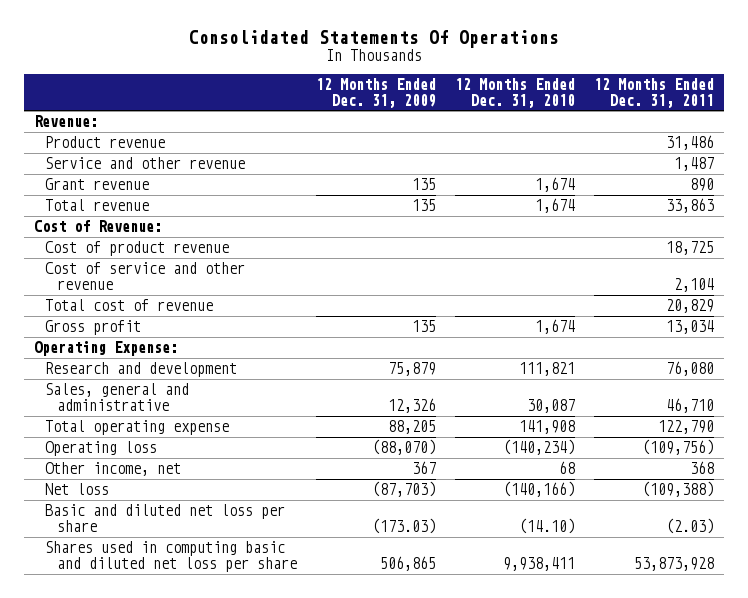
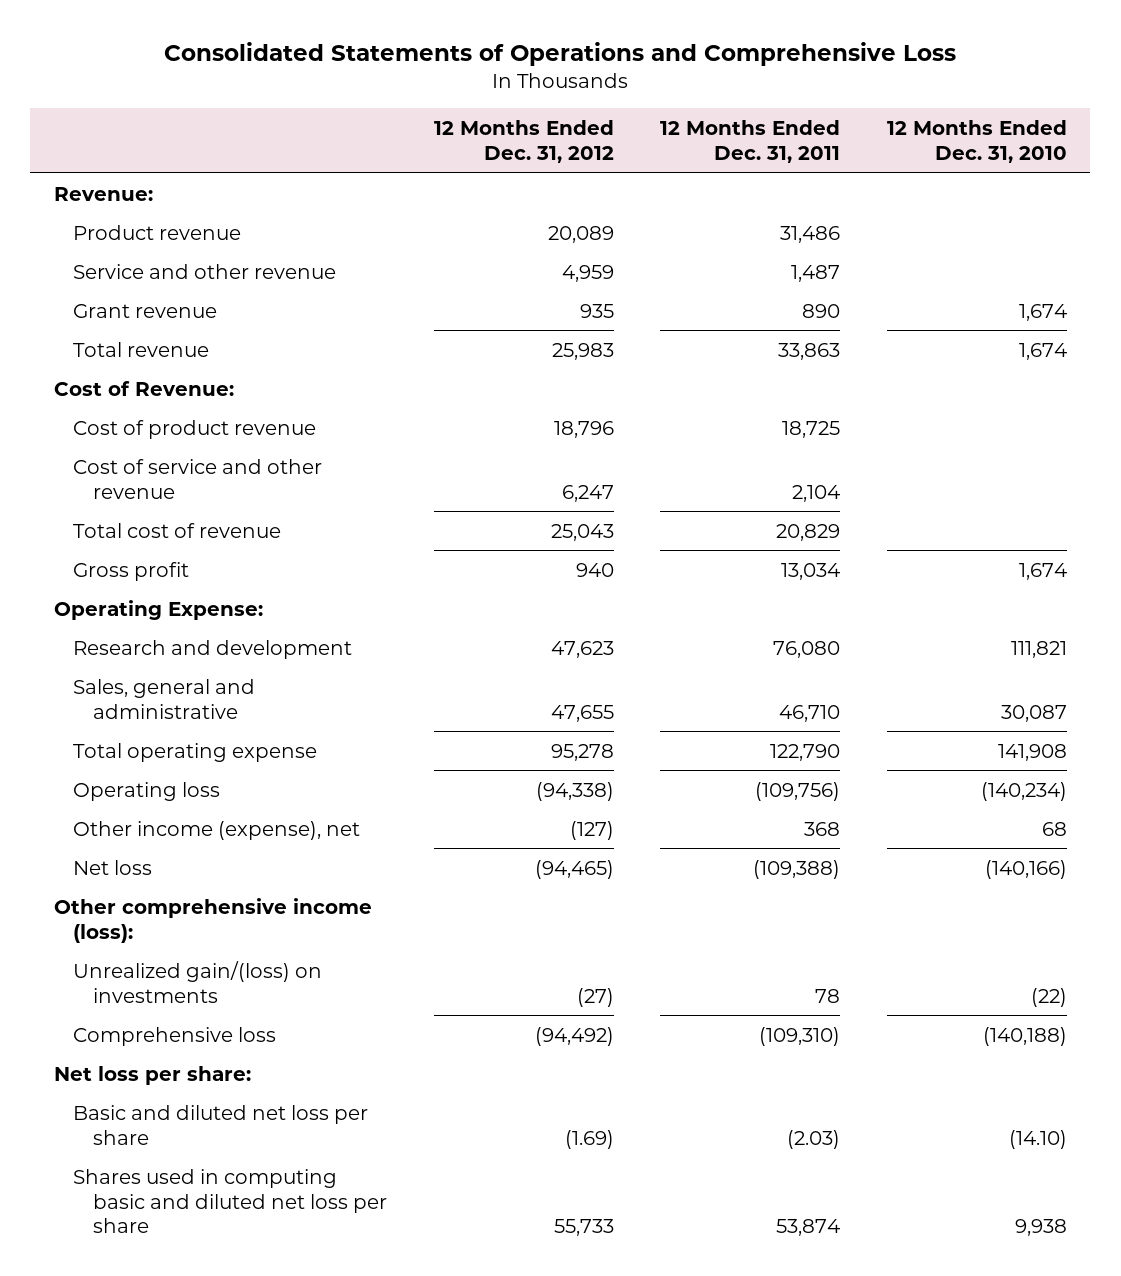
[188,29,559,48] Consolidated Statements Of Operations -> [164,42,957,67] Consolidated Statements of Operations and Comprehensive Loss
[315,78,436,108] 12 Months Ended Dec. 31, 2009 -> none
none -> [433,119,614,163] 12 Months Ended Dec. 31, 2012
[45,462,182,477] Other income, net -> [73,820,361,840] Other income (expense), net
none -> [53,897,372,943] Other comprehensive income (loss):
none -> [73,960,323,1003] Unrealized gain/(loss) on investments
none -> [73,1026,277,1046] Comprehensive loss
none -> [53,1065,251,1085] Net loss per share:
[502,557,575,572] 9,938,411 -> [1015,1219,1068,1237] 9,938
[634,557,715,572] 53,873,928 -> [776,1219,841,1237] 53,874

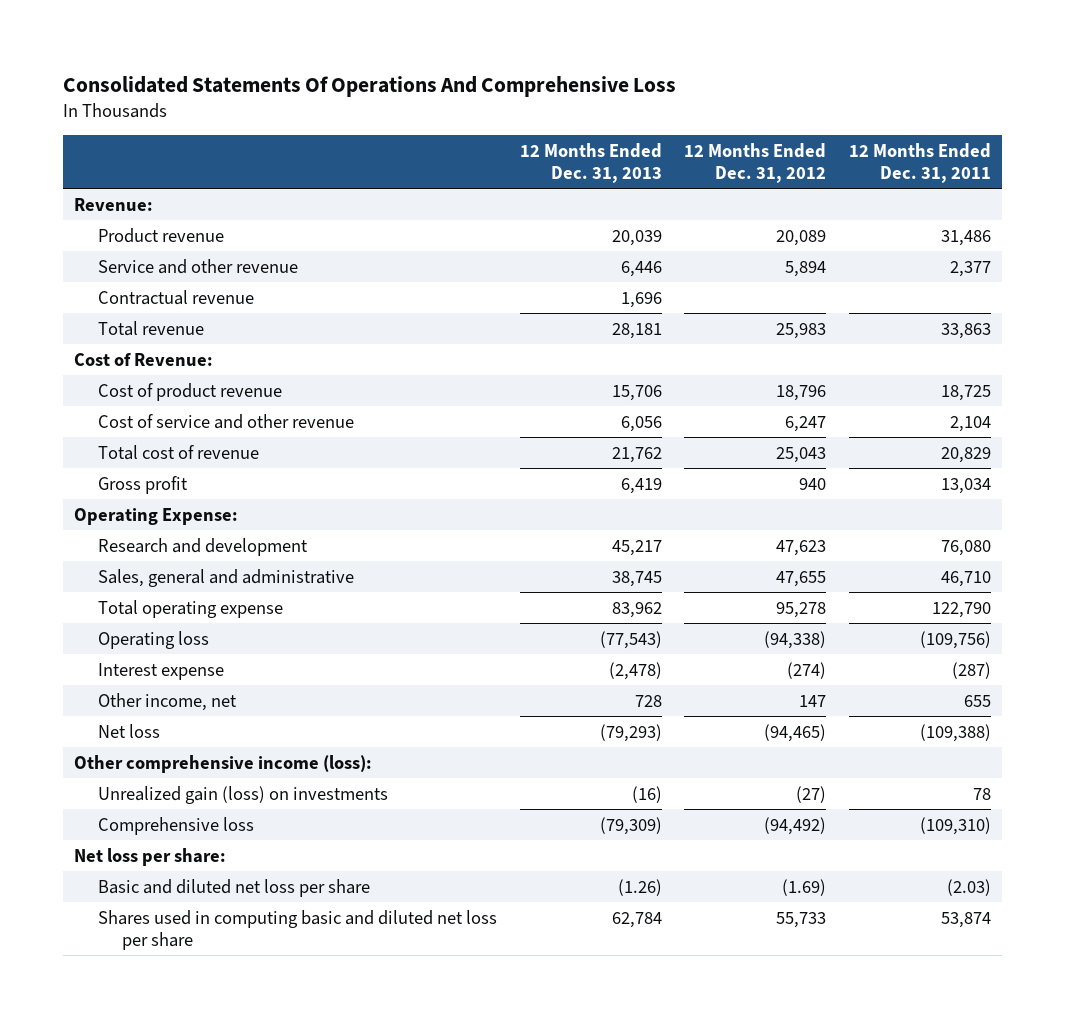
[164,42,957,67] Consolidated Statements of Operations and Comprehensive Loss -> [62,75,676,97] Consolidated Statements Of Operations And Comprehensive Loss
[887,119,1068,163] 12 Months Ended Dec. 31, 2010 -> none
none -> [519,142,662,183] 12 Months Ended Dec. 31, 2013
[73,303,218,318] Grant revenue -> none
[561,264,614,282] 4,959 -> [785,260,827,277] 5,894
[791,264,841,282] 1,487 -> [949,260,991,277] 2,377
none -> [98,289,255,305] Contractual revenue
none -> [98,662,225,680] Interest expense
[73,820,361,840] Other income (expense), net -> [98,692,238,711] Other income, net
[569,820,614,840] (127) -> [799,694,827,707] 147
[804,821,841,836] 368 -> [963,694,991,707] 655
[73,960,323,1003] Unrealized gain/(loss) on investments -> [98,785,389,804] Unrealized gain (loss) on investments

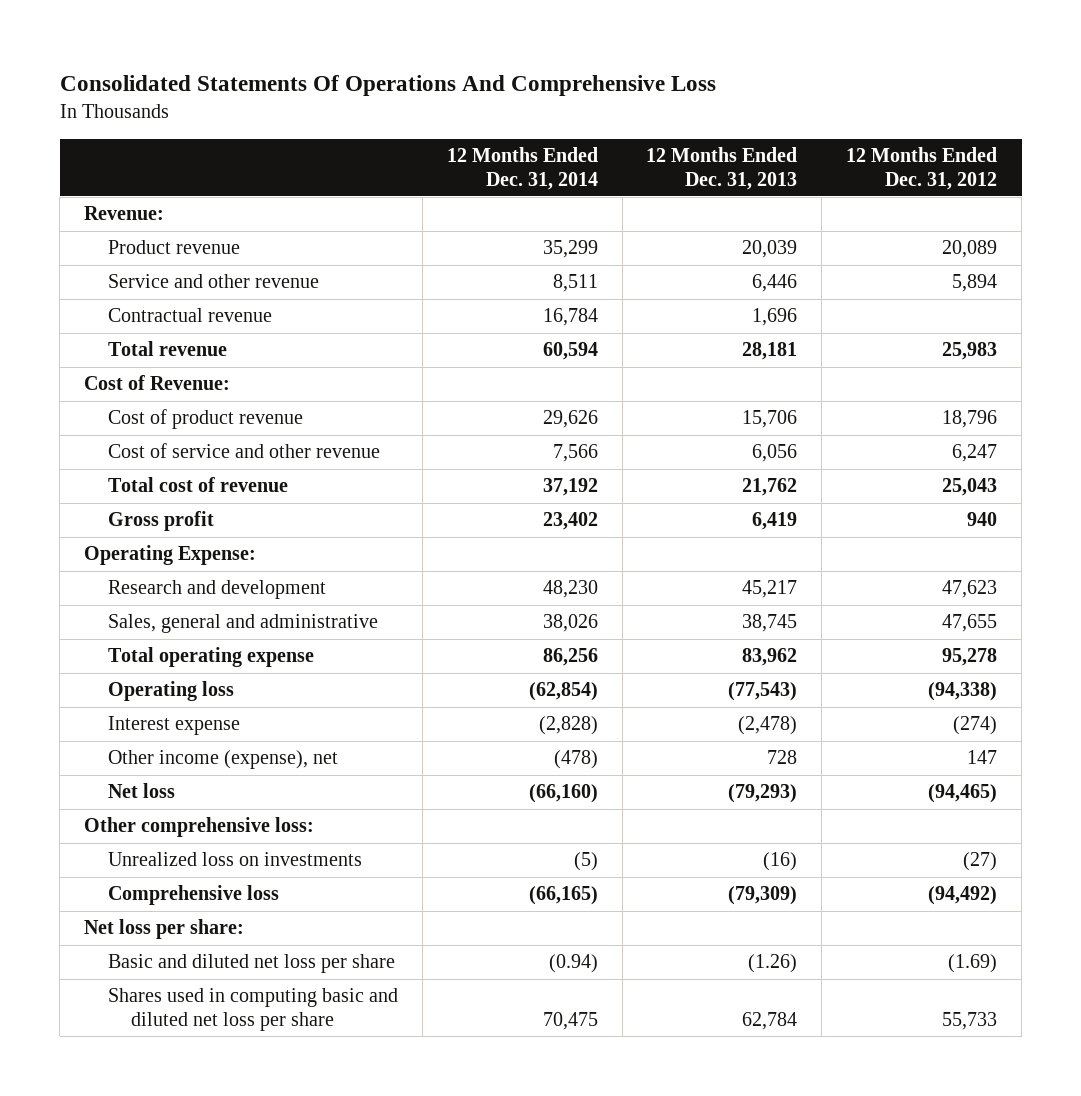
[848,142,991,183] 12 Months Ended Dec. 31, 2011 -> none
none -> [446,147,598,190] 12 Months Ended Dec. 31, 2014
[98,692,238,711] Other income, net -> [107,750,338,770] Other income (expense), net
[74,754,373,773] Other comprehensive income (loss): -> [84,817,315,838] Other comprehensive loss:
[98,785,389,804] Unrealized gain (loss) on investments -> [107,852,362,867] Unrealized loss on investments

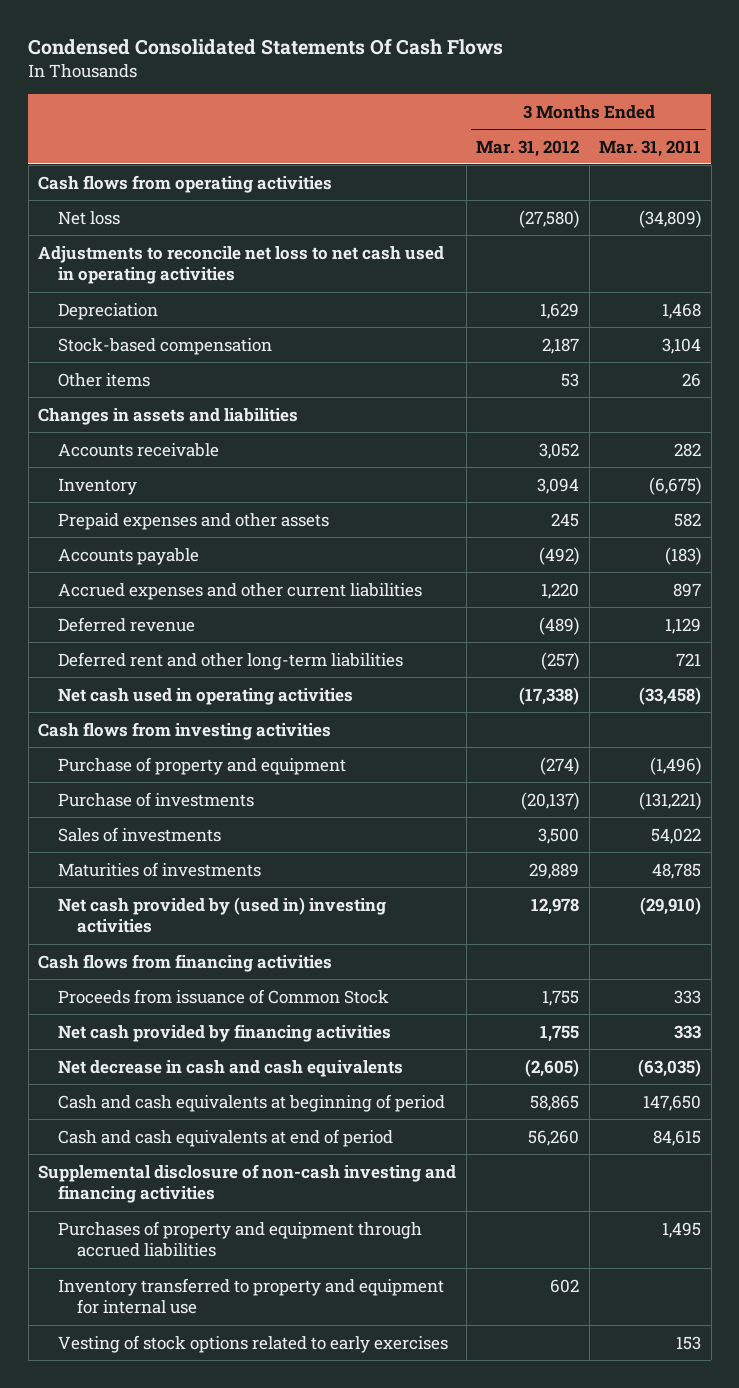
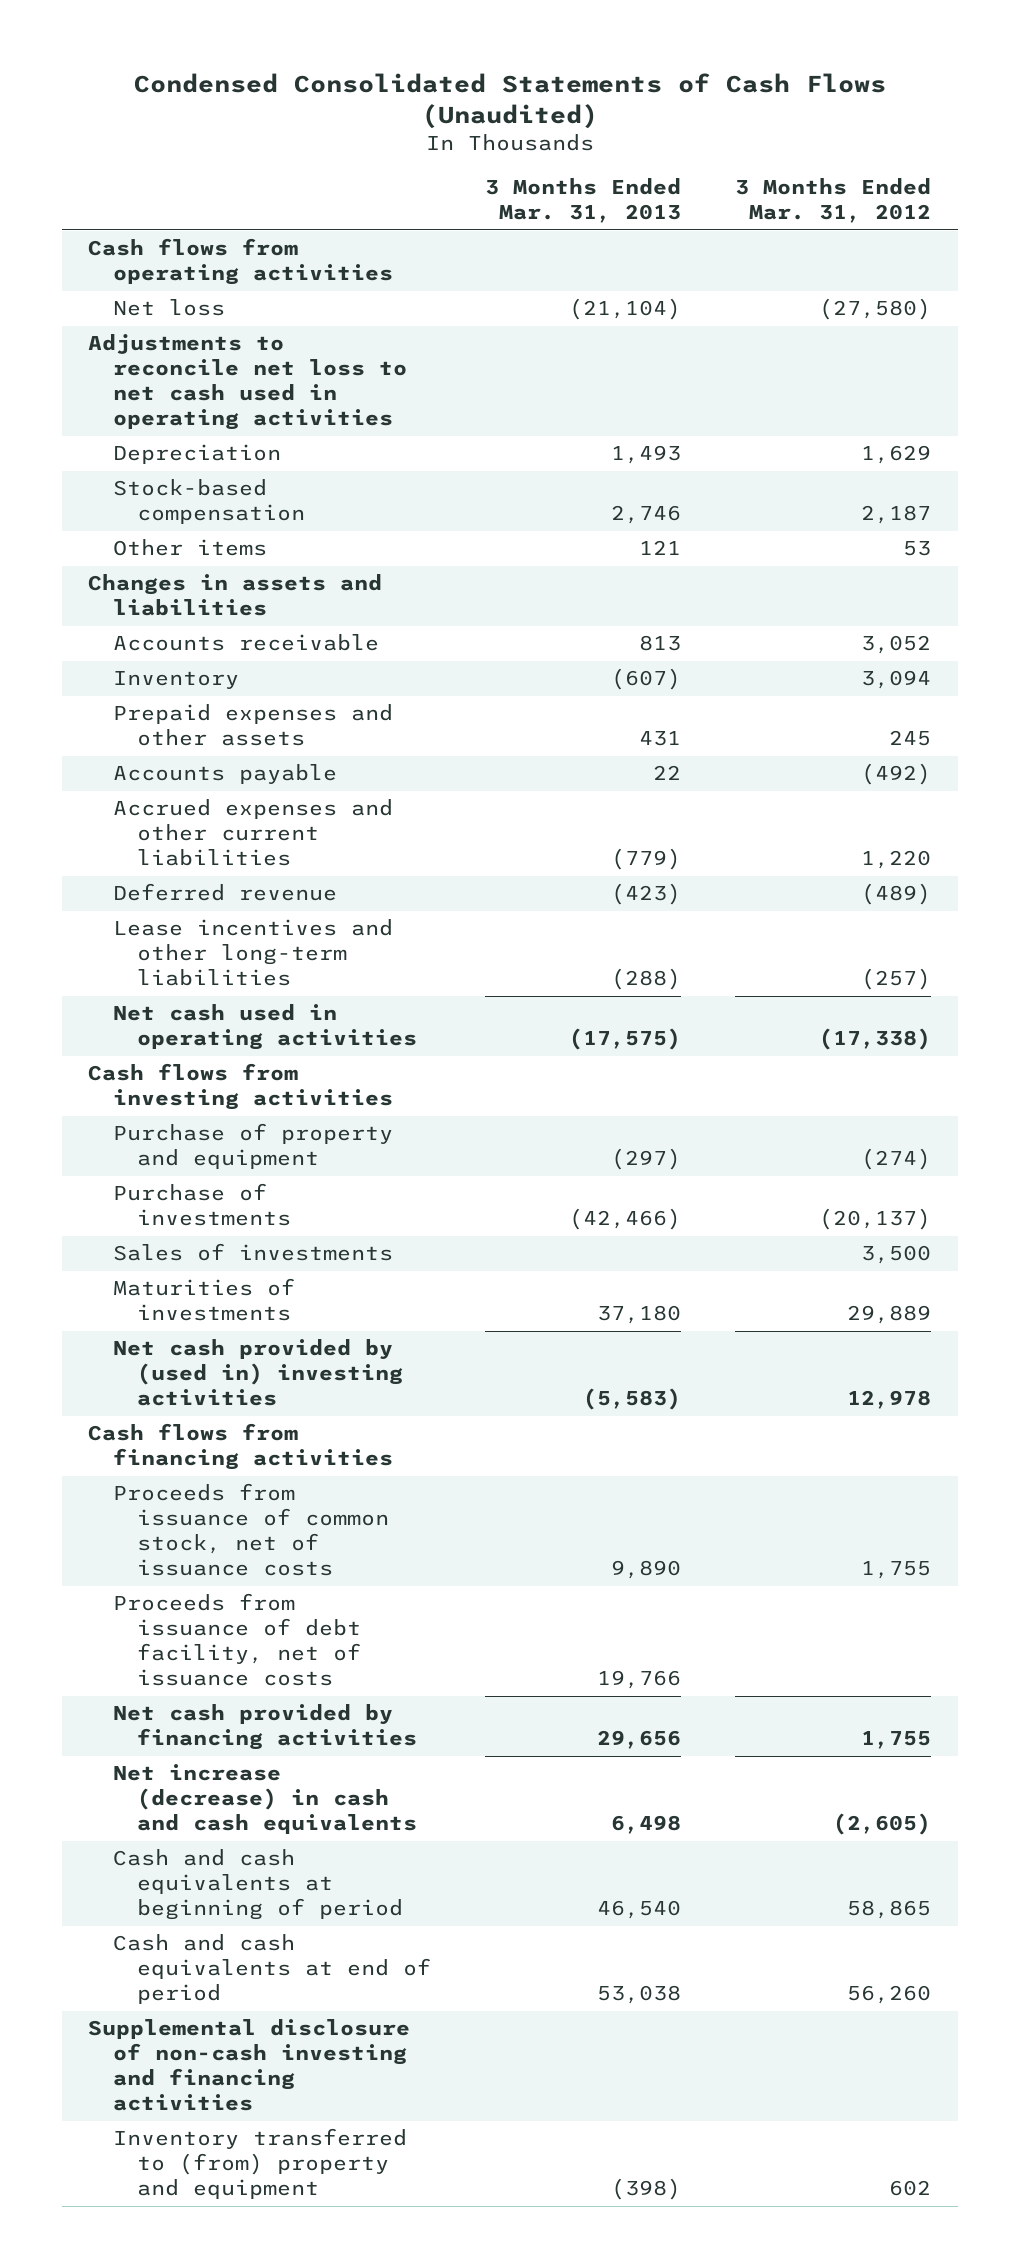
[28,38,504,56] Condensed Consolidated Statements Of Cash Flows -> [133,73,886,130] Condensed Consolidated Statements of Cash Flows (Unaudited)
[599,139,702,157] Mar. 31, 2011 -> none
none -> [484,178,681,224] 3 Months Ended Mar. 31, 2013
[57,651,403,670] Deferred rent and other long-term liabilities -> [112,919,393,987] Lease incentives and other long-term liabilities
[57,988,389,1004] Proceeds from issuance of Common Stock -> [112,1483,389,1577] Proceeds from issuance of common stock, net of issuance costs
none -> [112,1593,361,1687] Proceeds from issuance of debt facility, net of issuance costs
[57,1059,403,1077] Net decrease in cash and cash equivalents -> [112,1764,417,1835] Net increase (decrease) in cash and cash equivalents
[57,1220,422,1258] Purchases of property and equipment through accrued liabilities -> none
[57,1334,448,1353] Vesting of stock options related to early exercises -> none
[57,1277,444,1315] Inventory transferred to property and equipment for internal use -> [112,2128,407,2200] Inventory transferred to (from) property and equipment

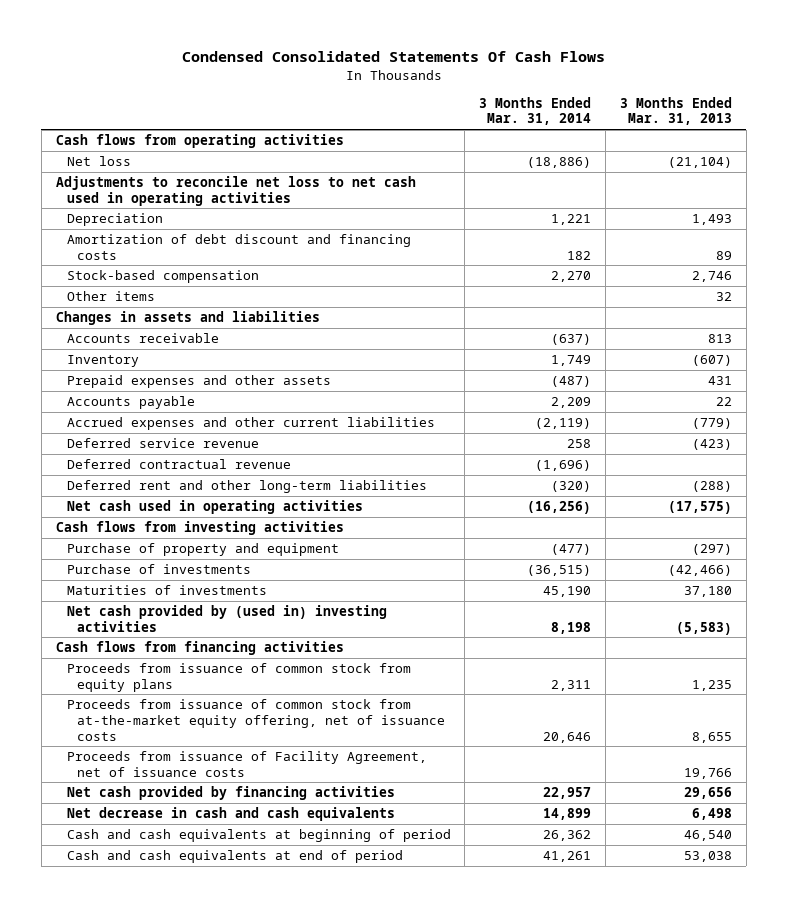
[133,73,886,130] Condensed Consolidated Statements of Cash Flows (Unaudited) -> [181,50,605,62] Condensed Consolidated Statements Of Cash Flows
[734,178,931,224] 3 Months Ended Mar. 31, 2012 -> none
none -> [479,96,592,126] 3 Months Ended Mar. 31, 2014
none -> [66,233,411,260] Amortization of debt discount and financing costs
[638,540,681,556] 121 -> [716,291,733,301] 32
[112,883,337,902] Deferred revenue -> [66,437,259,448] Deferred service revenue
none -> [66,458,291,469] Deferred contractual revenue
[112,919,393,987] Lease incentives and other long-term liabilities -> [66,479,427,493] Deferred rent and other long-term liabilities
[112,1243,393,1262] Sales of investments -> none
[112,1483,389,1577] Proceeds from issuance of common stock, net of issuance costs -> [66,662,411,692] Proceeds from issuance of common stock from equity plans
[610,1560,681,1580] 9,890 -> [692,679,733,691] 1,235
none -> [66,698,446,741] Proceeds from issuance of common stock from at-the-market equity offering, net of issuance costs
[112,1593,361,1687] Proceeds from issuance of debt facility, net of issuance costs -> [66,750,427,777] Proceeds from issuance of Facility Agreement, net of issuance costs
[112,1764,417,1835] Net increase (decrease) in cash and cash equivalents -> [66,806,395,821] Net decrease in cash and cash equivalents
[88,2019,411,2112] Supplemental disclosure of non-cash investing and financing activities -> none
[112,2128,407,2200] Inventory transferred to (from) property and equipment -> none

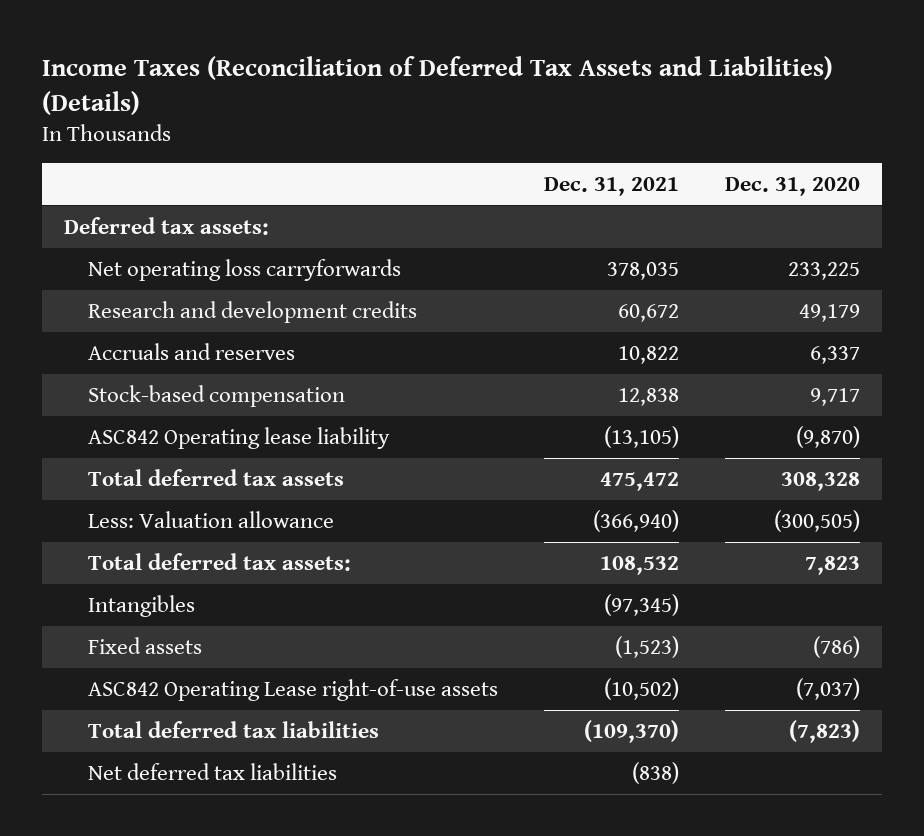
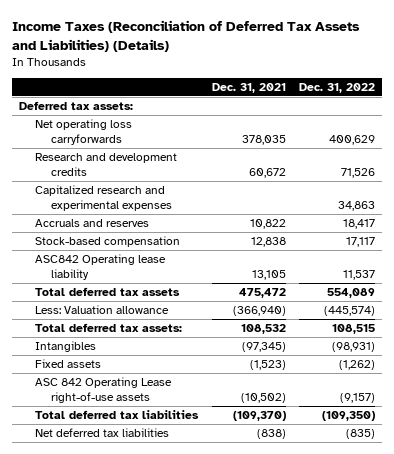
[724,176,860,196] Dec. 31, 2020 -> none
none -> [299,82,376,93] Dec. 31, 2022
none -> [35,185,173,212] Capitalized research and experimental expenses
[603,425,679,448] (13,105) -> [251,270,286,281] 13,105
[87,678,498,701] ASC842 Operating Lease right-of-use assets -> [35,377,173,404] ASC 842 Operating Lease right-of-use assets

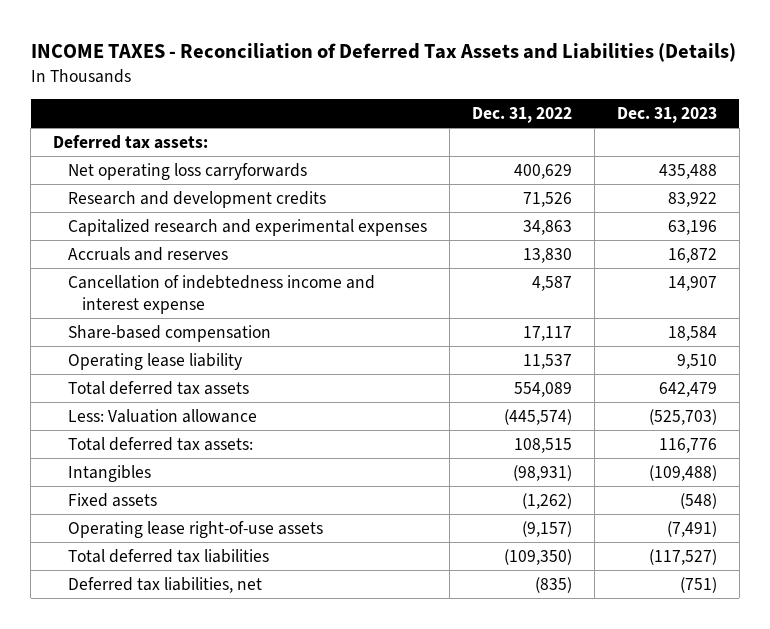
[12,19,361,52] Income Taxes (Reconciliation of Deferred Tax Assets and Liabilities) (Details) -> [30,42,736,62] INCOME TAXES - Reconciliation of Deferred Tax Assets and Liabilities (Details)
[211,82,286,93] Dec. 31, 2021 -> none
none -> [616,106,717,123] Dec. 31, 2023
[343,219,376,230] 18,417 -> [522,247,572,263] 13,830
none -> [67,274,375,314] Cancellation of indebtedness income and interest expense
[35,236,181,248] Stock-based compensation -> [67,324,271,342] Share-based compensation
[35,254,167,281] ASC842 Operating lease liability -> [67,352,242,370] Operating lease liability
[35,377,173,404] ASC 842 Operating Lease right-of-use assets -> [67,520,323,538] Operating lease right-of-use assets
[35,428,170,438] Net deferred tax liabilities -> [67,576,262,593] Deferred tax liabilities, net

